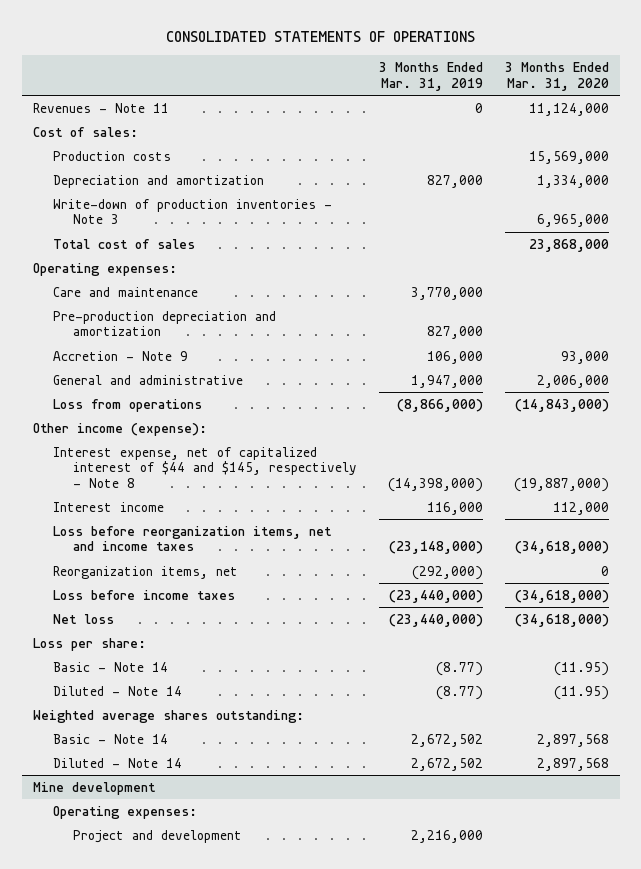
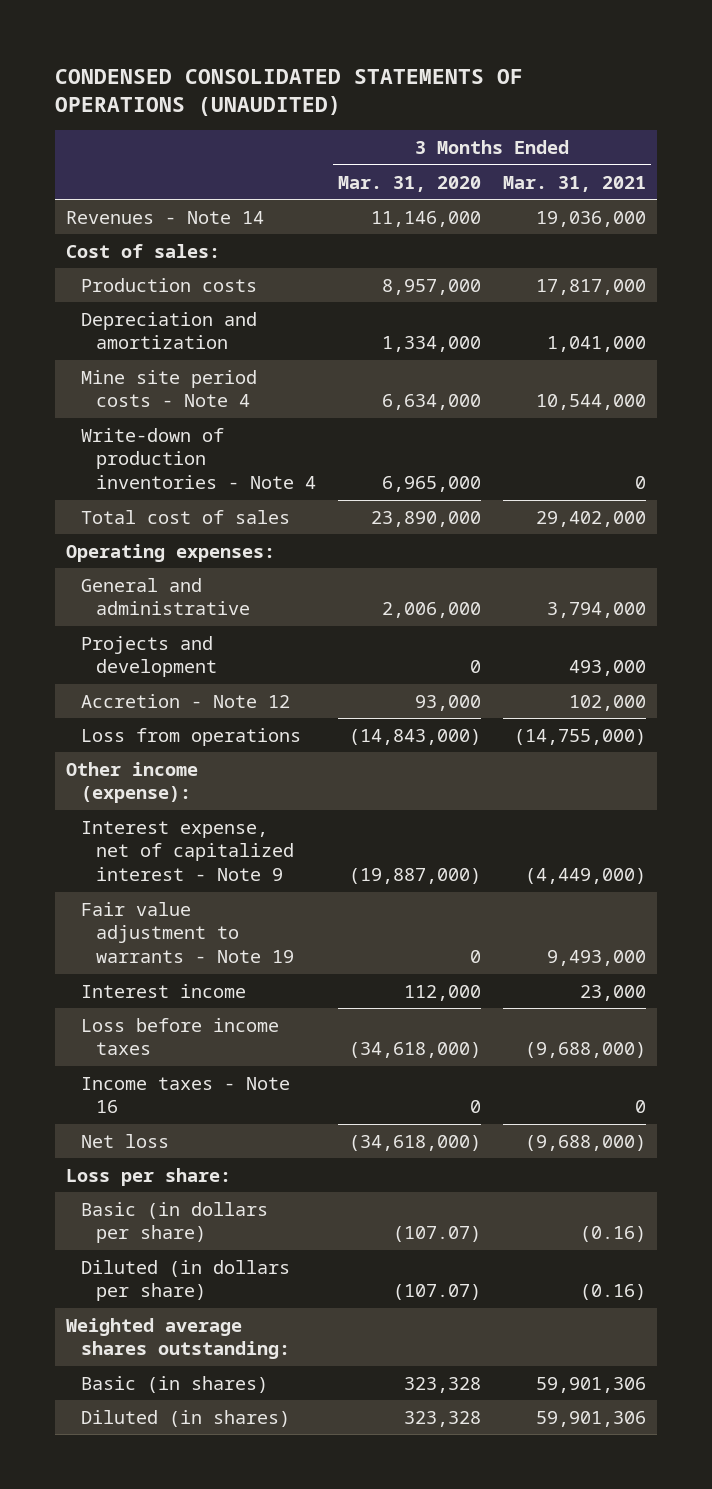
[165,31,475,43] CONSOLIDATED STATEMENTS OF OPERATIONS -> [55,68,524,117] CONDENSED CONSOLIDATED STATEMENTS OF OPERATIONS (UNAUDITED)
[378,61,483,91] 3 Months Ended Mar. 31, 2019 -> none
none -> [502,175,646,192] Mar. 31, 2021
[32,102,169,113] Revenues - Note 11 -> [65,210,264,224] Revenues - Note 14
[528,102,609,116] 11,124,000 -> [371,210,482,227] 11,146,000
[528,150,609,164] 15,569,000 -> [382,278,482,295] 8,957,000
none -> [81,369,258,408] Mine site period costs - Note 4
[52,198,332,225] Write-down of production inventories - Note 3 -> [81,427,317,490] Write-down of production inventories - Note 4
[528,238,609,252] 23,868,000 -> [371,510,482,527] 23,890,000
[52,286,198,297] Care and maintenance -> none
[52,310,276,337] Pre-production depreciation and amortization -> none
[52,350,188,361] Accretion - Note 9 -> none
none -> [81,635,218,678] Projects and development
none -> [81,693,291,708] Accretion - Note 12
[52,446,357,488] Interest expense, net of capitalized interest of $44 and $145, respectively - Note 8 -> [81,820,295,882] Interest expense, net of capitalized interest - Note 9
none -> [81,901,295,964] Fair value adjustment to warrants - Note 19
[52,525,332,552] Loss before reorganization items, net and income taxes -> none
[52,565,238,579] Reorganization items, net -> none
none -> [81,1076,291,1114] Income taxes - Note 16
[52,661,168,672] Basic - Note 14 -> none
[52,685,182,696] Diluted - Note 14 -> none
none -> [81,1201,269,1244] Basic (in dollars per share)
none -> [81,1259,291,1302] Diluted (in dollars per share)
[32,781,156,795] Mine development -> none
[52,805,197,819] Operating expenses: -> none
[72,829,242,843] Project and development -> none
[52,733,168,744] Basic - Note 14 -> [81,1375,269,1393] Basic (in shares)
[536,733,609,747] 2,897,568 -> [404,1376,482,1393] 323,328
[52,757,182,768] Diluted - Note 14 -> [81,1409,291,1427] Diluted (in shares)
[536,757,609,771] 2,897,568 -> [404,1410,482,1427] 323,328

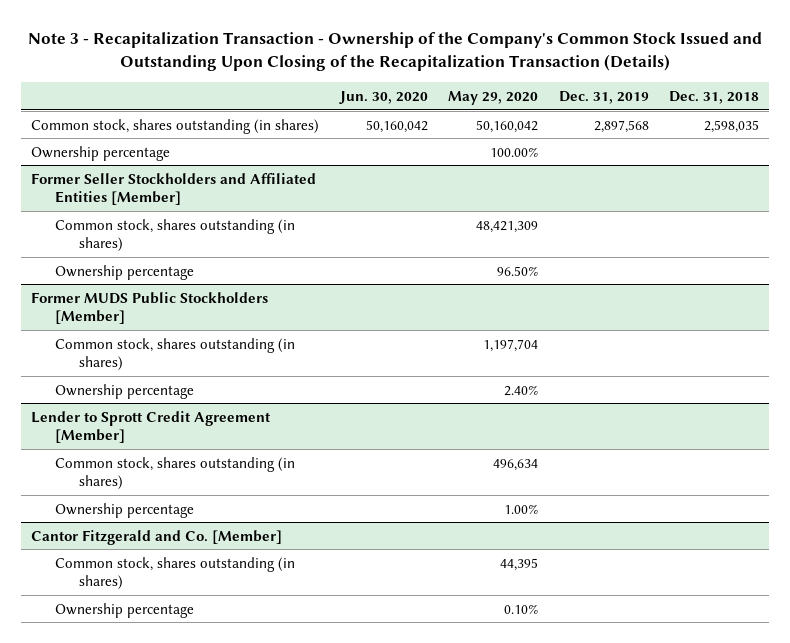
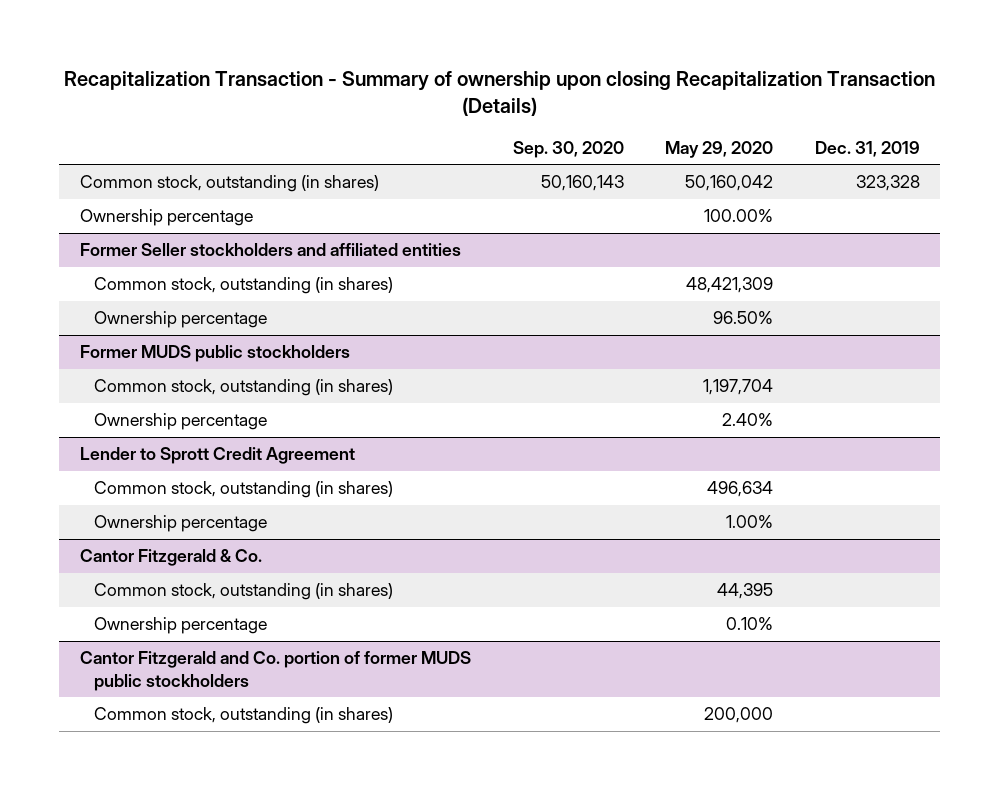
[28,32,763,72] Note 3 - Recapitalization Transaction - Ownership of the Company's Common Stock Issued and Outstanding Upon Closing of the Recapitalization Transaction (Details) -> [63,71,935,116] Recapitalization Transaction - Summary of ownership upon closing Recapitalization Transaction (Details)
[338,90,428,104] Jun. 30, 2020 -> none
[669,90,760,104] Dec. 31, 2018 -> none
none -> [512,140,624,158] Sep. 30, 2020
[31,118,320,134] Common stock, shares outstanding (in shares) -> [79,175,379,193] Common stock, outstanding (in shares)
[593,119,649,133] 2,897,568 -> [855,175,920,192] 323,328
[31,172,317,206] Former Seller Stockholders and Affiliated Entities [Member] -> [79,243,461,257] Former Seller stockholders and affiliated entities
[54,218,295,253] Common stock, shares outstanding (in shares) -> [94,277,394,295] Common stock, outstanding (in shares)
[31,291,269,325] Former MUDS Public Stockholders [Member] -> [79,345,350,363] Former MUDS public stockholders
[54,337,295,372] Common stock, shares outstanding (in shares) -> [94,379,394,397] Common stock, outstanding (in shares)
[31,410,272,444] Lender to Sprott Credit Agreement [Member] -> [79,447,355,465] Lender to Sprott Credit Agreement
[54,456,295,491] Common stock, shares outstanding (in shares) -> [94,481,394,499] Common stock, outstanding (in shares)
[31,529,283,545] Cantor Fitzgerald and Co. [Member] -> [79,549,262,567] Cantor Fitzgerald & Co.
[54,556,295,591] Common stock, shares outstanding (in shares) -> [94,583,394,601] Common stock, outstanding (in shares)
none -> [79,651,471,691] Cantor Fitzgerald and Co. portion of former MUDS public stockholders
none -> [94,707,394,725] Common stock, outstanding (in shares)

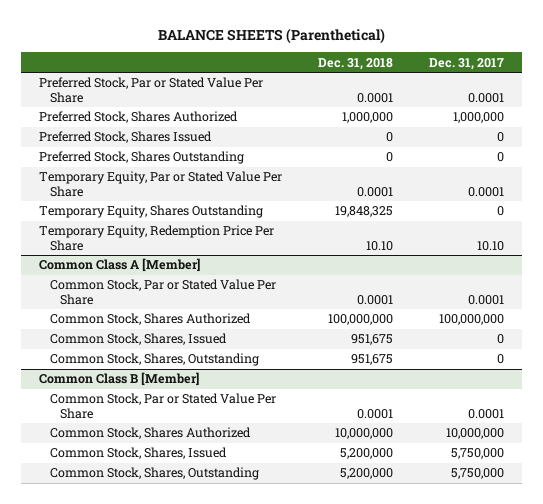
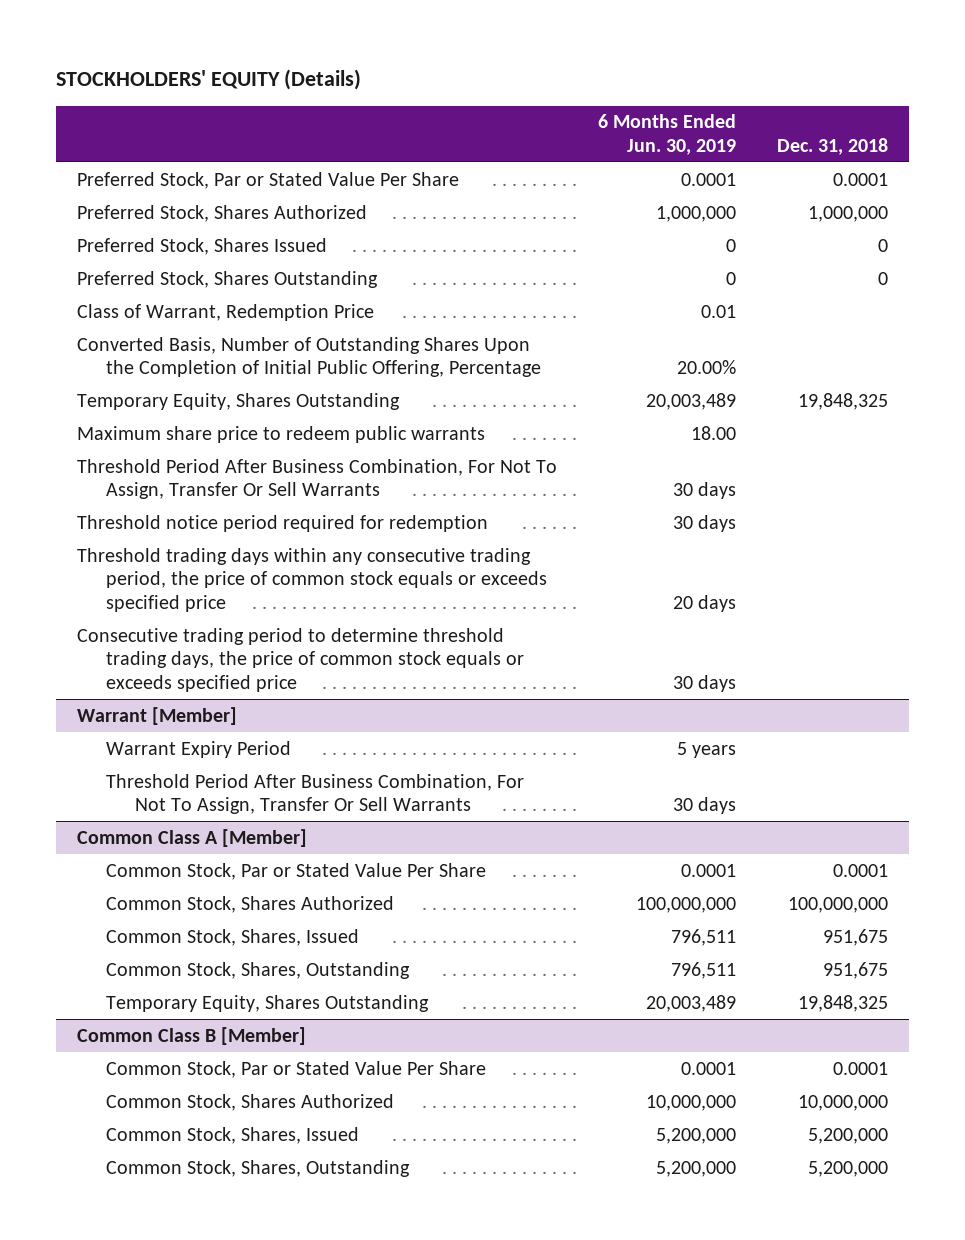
[157,28,385,45] BALANCE SHEETS (Parenthetical) -> [56,69,362,91] STOCKHOLDERS' EQUITY (Details)
[429,57,505,70] Dec. 31, 2017 -> none
none -> [598,114,737,155] 6 Months Ended Jun. 30, 2019
[38,171,282,197] Temporary Equity, Par or Stated Value Per Share -> none
none -> [76,303,374,321] Class of Warrant, Redemption Price
none -> [76,336,541,378] Converted Basis, Number of Outstanding Shares Upon the Completion of Initial Public Offering, Percentage
[38,225,274,251] Temporary Equity, Redemption Price Per Share -> none
none -> [76,425,485,443] Maximum share price to redeem public warrants
none -> [76,458,557,500] Threshold Period After Business Combination, For Not To Assign, Transfer Or Sell Warrants
none -> [76,514,488,532] Threshold notice period required for redemption
none -> [76,547,547,612] Threshold trading days within any consecutive trading period, the price of common stock equals or exceeds specified price
none -> [76,627,524,692] Consecutive trading period to determine threshold trading days, the price of common stock equals or exceeds specified price
none -> [76,706,237,725] Warrant [Member]
none -> [105,740,291,758] Warrant Expiry Period
none -> [105,773,524,815] Threshold Period After Business Combination, For Not To Assign, Transfer Or Sell Warrants
none -> [105,994,429,1012] Temporary Equity, Shares Outstanding

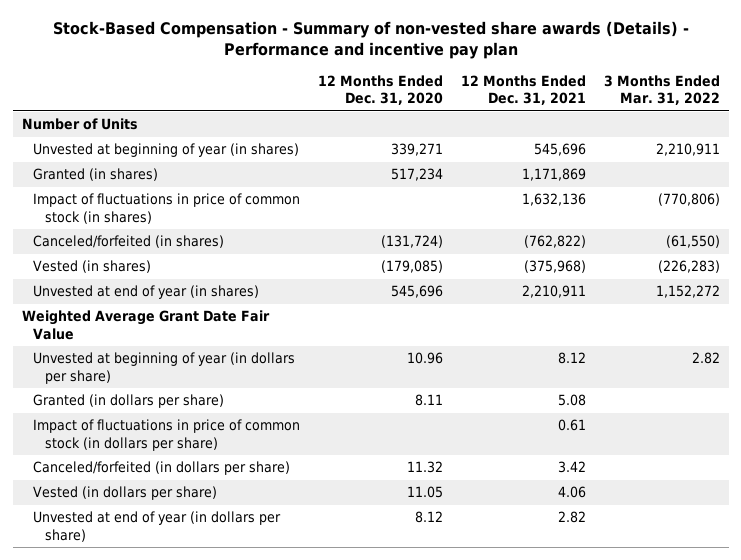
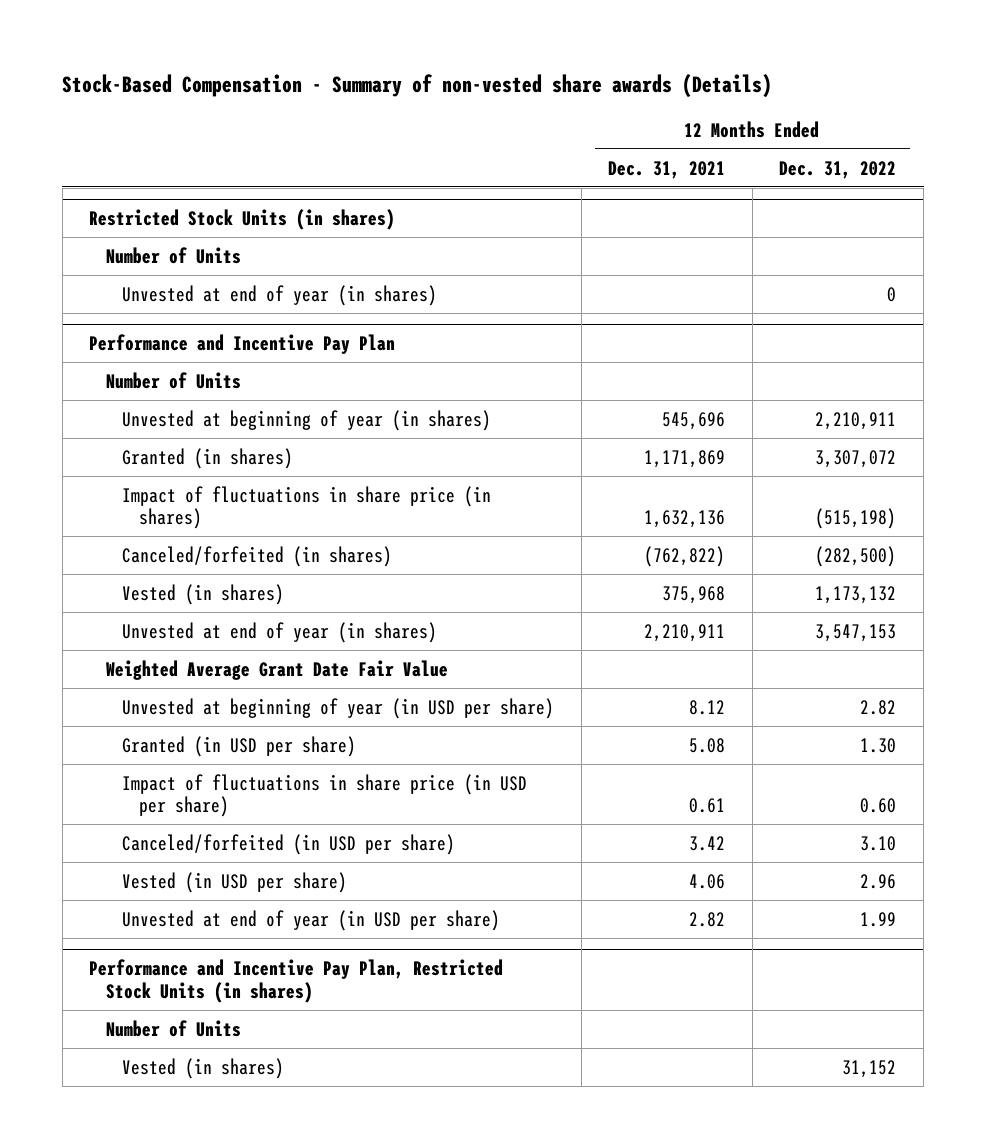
[52,20,689,60] Stock-Based Compensation - Summary of non-vested share awards (Details) - Performance and incentive pay plan -> [62,74,773,99] Stock-Based Compensation - Summary of non-vested share awards (Details)
[318,75,444,106] 12 Months Ended Dec. 31, 2020 -> none
[603,75,720,106] 3 Months Ended Mar. 31, 2022 -> none
none -> [779,160,897,179] Dec. 31, 2022
none -> [89,208,396,230] Restricted Stock Units (in shares)
none -> [122,284,438,306] Unvested at end of year (in shares)
none -> [89,333,396,354] Performance and Incentive Pay Plan
none -> [105,371,241,389] Number of Units
[33,193,301,224] Impact of fluctuations in price of common stock (in shares) -> [122,485,492,530] Impact of fluctuations in share price (in shares)
[523,260,586,274] (375,968) -> [662,585,726,604] 375,968
[33,352,296,384] Unvested at beginning of year (in dollars per share) -> [122,697,555,719] Unvested at beginning of year (in USD per share)
[33,394,225,409] Granted (in dollars per share) -> [122,735,357,757] Granted (in USD per share)
[33,419,301,451] Impact of fluctuations in price of common stock (in dollars per share) -> [122,773,528,818] Impact of fluctuations in share price (in USD per share)
[33,461,291,476] Canceled/forfeited (in dollars per share) -> [122,833,456,855] Canceled/forfeited (in USD per share)
[33,486,218,501] Vested (in dollars per share) -> [122,871,348,893] Vested (in USD per share)
[33,511,282,542] Unvested at end of year (in dollars per share) -> [122,909,501,931] Unvested at end of year (in USD per share)
none -> [89,958,504,1003] Performance and Incentive Pay Plan, Restricted Stock Units (in shares)
none -> [105,1019,241,1037] Number of Units
none -> [122,1057,285,1079] Vested (in shares)

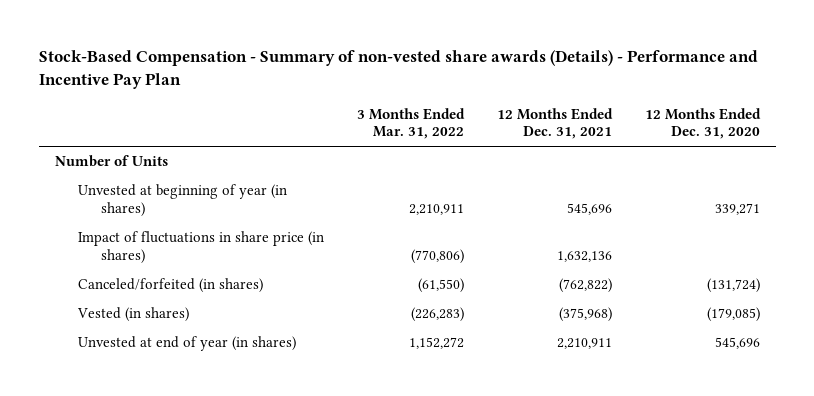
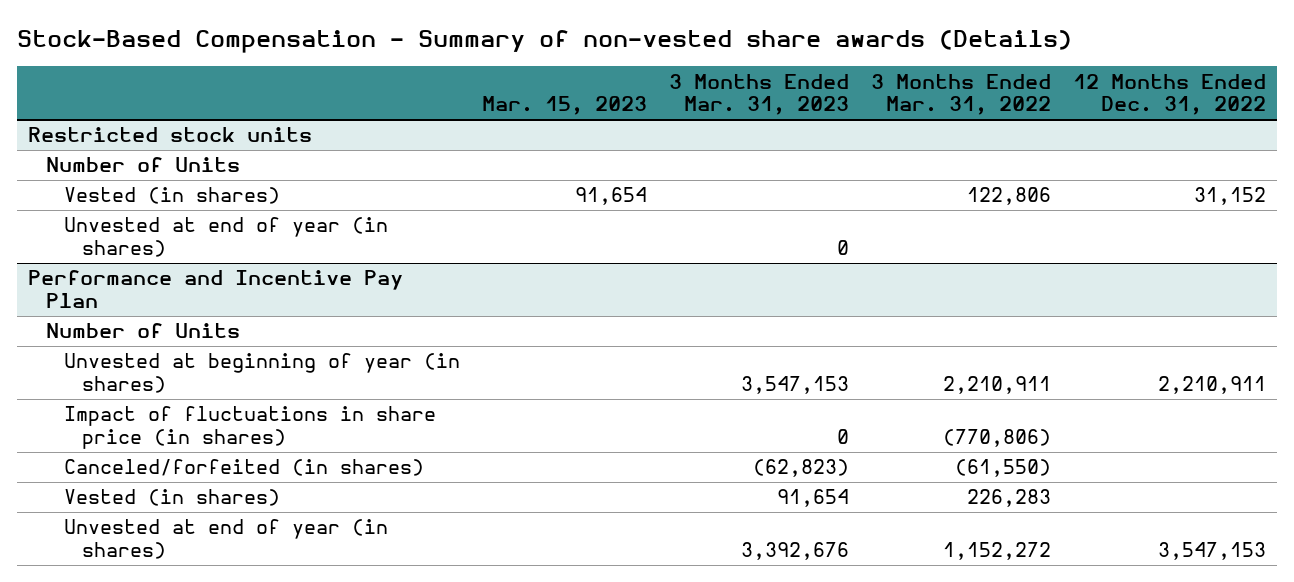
[38,49,758,89] Stock-Based Compensation - Summary of non-vested share awards (Details) - Performance and Incentive Pay Plan -> [16,30,1072,54] Stock-Based Compensation - Summary of non-vested share awards (Details)
[496,107,613,140] 12 Months Ended Dec. 31, 2021 -> none
[644,107,761,140] 12 Months Ended Dec. 31, 2020 -> none
none -> [482,96,648,116] Mar. 15, 2023
none -> [669,73,850,116] 3 Months Ended Mar. 31, 2023
none -> [1073,73,1267,116] 12 Months Ended Dec. 31, 2022
none -> [27,127,312,143] Restricted stock units
none -> [64,187,281,205] Vested (in shares)
none -> [64,217,389,257] Unvested at end of year (in shares)
none -> [27,270,403,308] Performance and Incentive Pay Plan
none -> [46,323,241,339] Number of Units
[410,307,464,323] (226,283) -> [967,489,1052,508] 226,283

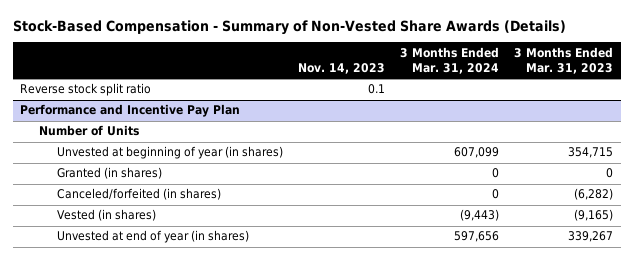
[16,30,1072,54] Stock-Based Compensation - Summary of non-vested share awards (Details) -> [12,19,566,35] Stock-Based Compensation - Summary of Non-Vested Share Awards (Details)
[482,96,648,116] Mar. 15, 2023 -> none
[871,73,1052,116] 3 Months Ended Mar. 31, 2022 -> none
[1073,73,1267,116] 12 Months Ended Dec. 31, 2022 -> none
none -> [298,63,386,75] Nov. 14, 2023
none -> [400,46,500,75] 3 Months Ended Mar. 31, 2024
[27,127,312,143] Restricted stock units -> none
[46,157,241,173] Number of Units -> none
[64,187,281,205] Vested (in shares) -> none
[64,217,389,257] Unvested at end of year (in shares) -> none
none -> [20,83,152,97] Reverse stock split ratio
[64,406,437,449] Impact of fluctuations in share price (in shares) -> none
[741,375,850,394] 3,547,153 -> [568,147,614,159] 354,715
none -> [57,167,163,180] Granted (in shares)
[753,459,850,478] (62,823) -> [574,188,614,201] (6,282)
[777,489,850,508] 91,654 -> [574,209,614,222] (9,165)
[741,541,850,560] 3,392,676 -> [568,231,614,243] 339,267

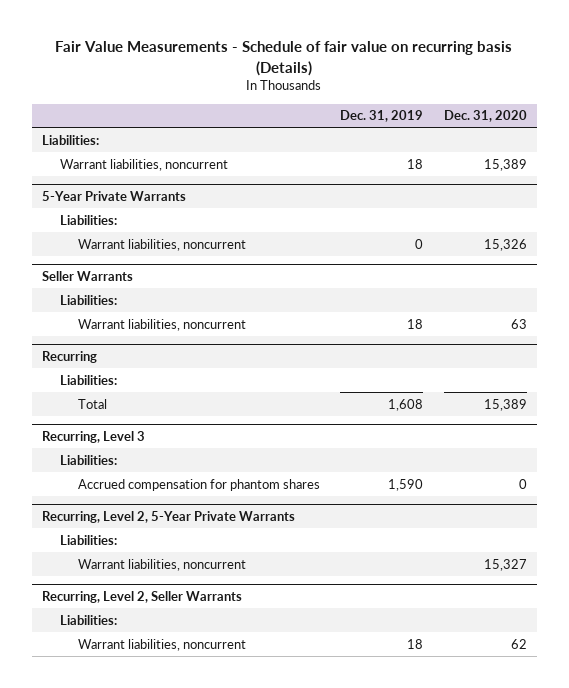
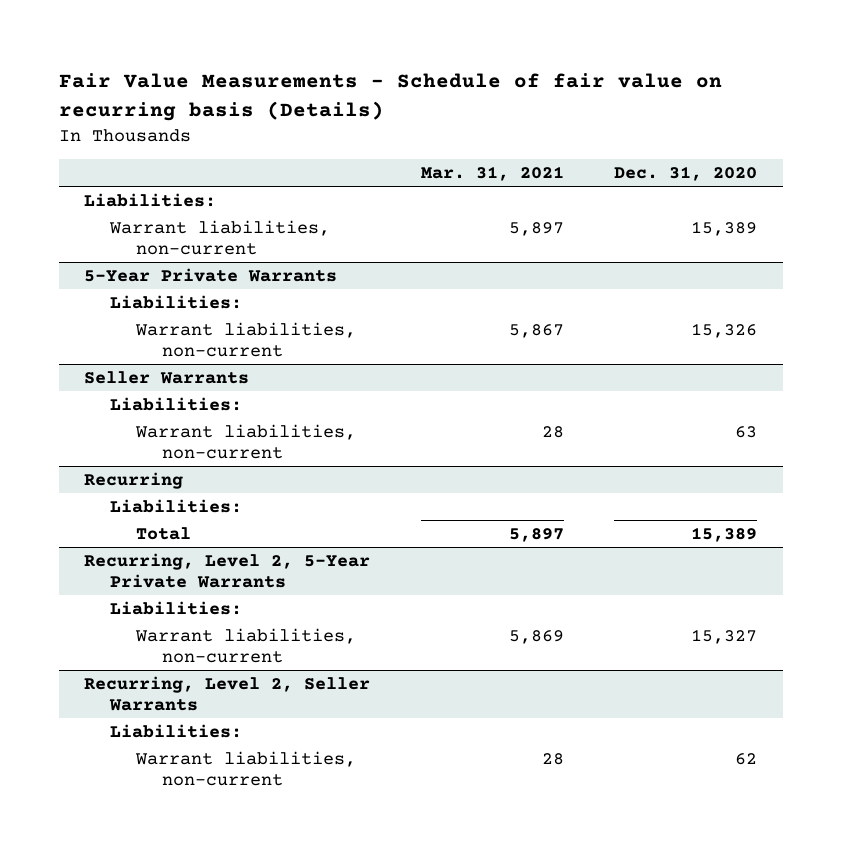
[340,110,424,123] Dec. 31, 2019 -> none
none -> [420,166,564,182] Mar. 31, 2021
[59,158,228,171] Warrant liabilities, noncurrent -> [109,219,331,256] Warrant liabilities, non-current
[77,238,246,251] Warrant liabilities, noncurrent -> [135,321,357,358] Warrant liabilities, non-current
[77,318,246,331] Warrant liabilities, noncurrent -> [135,423,357,460] Warrant liabilities, non-current
[41,430,145,443] Recurring, Level 3 -> none
[59,454,117,465] Liabilities: -> none
[77,478,320,491] Accrued compensation for phantom shares -> none
[77,558,246,571] Warrant liabilities, noncurrent -> [135,627,357,664] Warrant liabilities, non-current
[77,638,246,651] Warrant liabilities, noncurrent -> [135,750,357,787] Warrant liabilities, non-current

